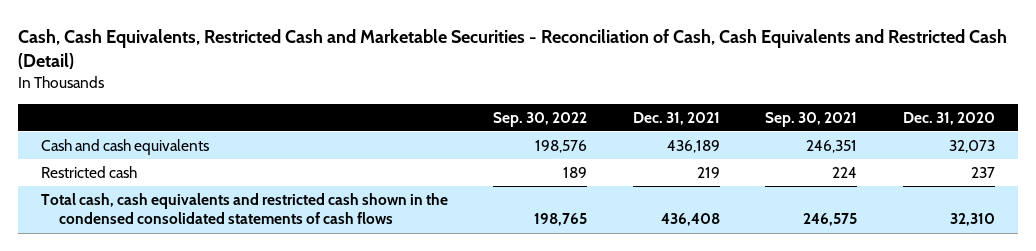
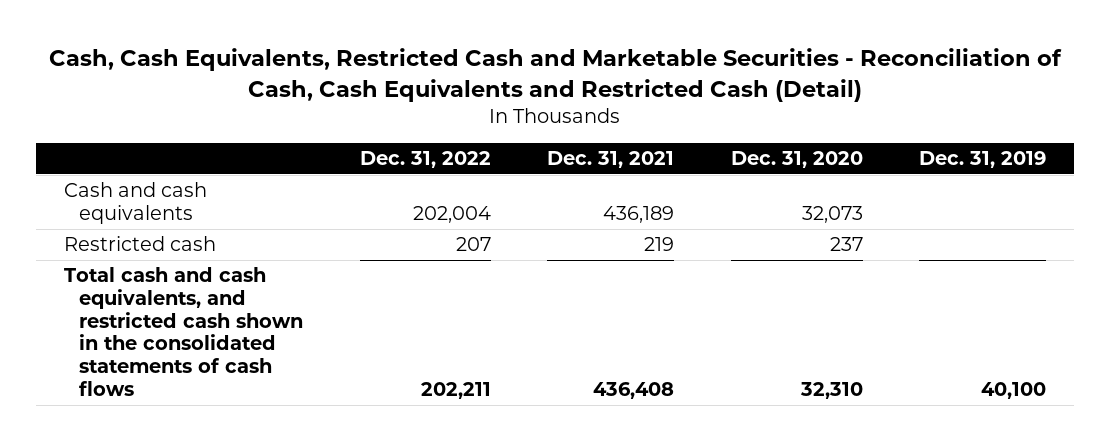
[493,111,588,127] Sep. 30, 2022 -> none
[765,111,858,127] Sep. 30, 2021 -> none
none -> [359,150,491,168] Dec. 31, 2022
none -> [919,150,1047,168] Dec. 31, 2019
[40,193,448,225] Total cash, cash equivalents and restricted cash shown in the condensed consolidated statements of cash flows -> [64,267,304,396] Total cash and cash equivalents, and restricted cash shown in the consolidated statements of cash flows

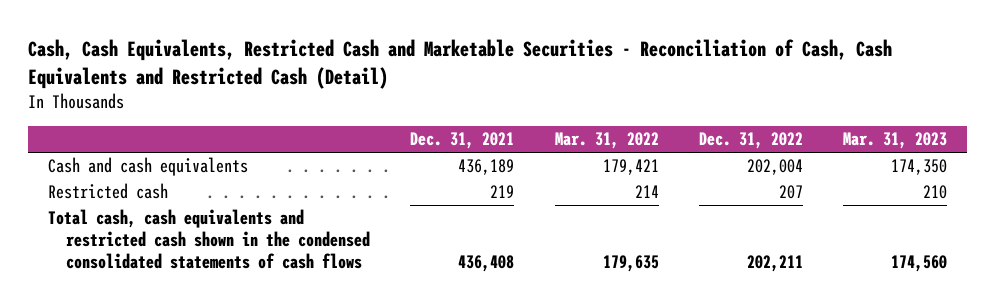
[730,150,863,168] Dec. 31, 2020 -> none
[919,150,1047,168] Dec. 31, 2019 -> none
none -> [554,132,659,150] Mar. 31, 2022
none -> [843,132,948,150] Mar. 31, 2023
[64,267,304,396] Total cash and cash equivalents, and restricted cash shown in the consolidated statements of cash flows -> [47,209,371,269] Total cash, cash equivalents and restricted cash shown in the condensed consolidated statements of cash flows

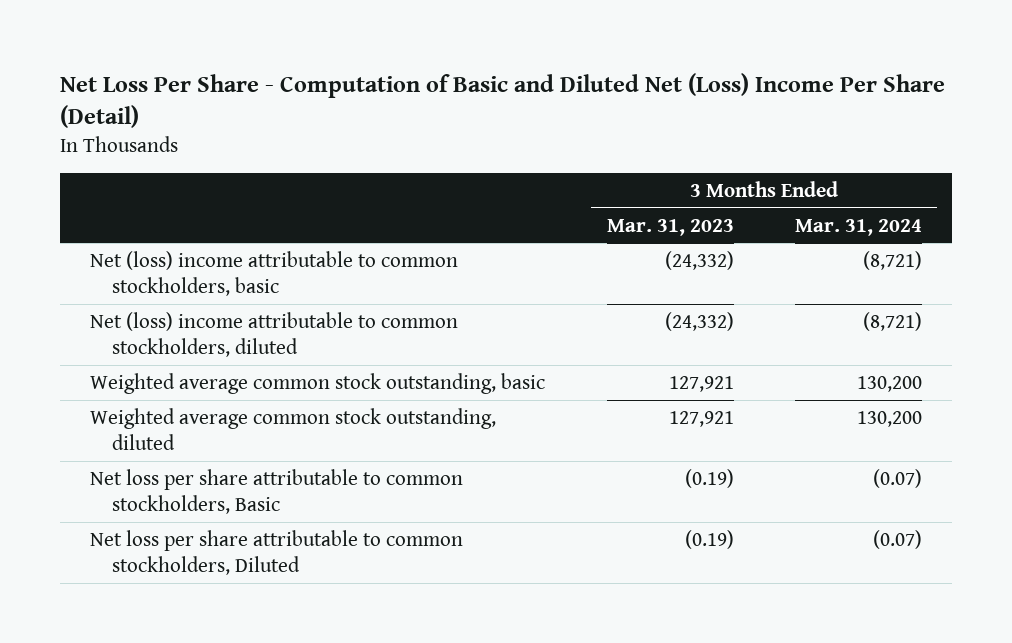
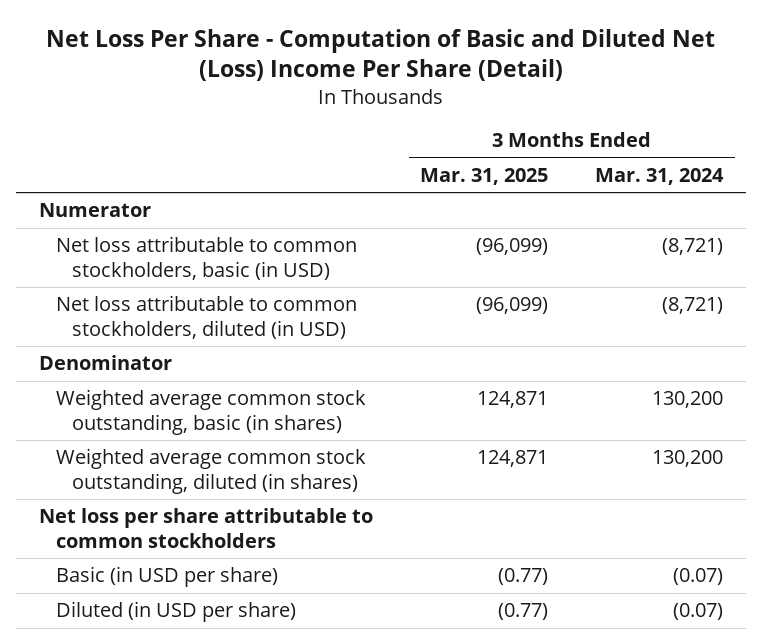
[606,218,734,236] Mar. 31, 2023 -> none
none -> [420,168,549,186] Mar. 31, 2025
none -> [39,203,152,218] Numerator
[90,250,459,296] Net (loss) income attributable to common stockholders, basic -> [55,236,357,280] Net loss attributable to common stockholders, basic (in USD)
[90,311,459,357] Net (loss) income attributable to common stockholders, diluted -> [55,295,357,339] Net loss attributable to common stockholders, diluted (in USD)
none -> [39,355,173,371] Denominator
[90,372,546,394] Weighted average common stock outstanding, basic -> [55,389,366,435] Weighted average common stock outstanding, basic (in shares)
[90,407,497,450] Weighted average common stock outstanding, diluted -> [55,448,366,494] Weighted average common stock outstanding, diluted (in shares)
none -> [39,508,374,548] Net loss per share attributable to common stockholders
[90,468,464,514] Net loss per share attributable to common stockholders, Basic -> [55,566,278,588] Basic (in USD per share)
[90,529,464,575] Net loss per share attributable to common stockholders, Diluted -> [55,601,296,623] Diluted (in USD per share)

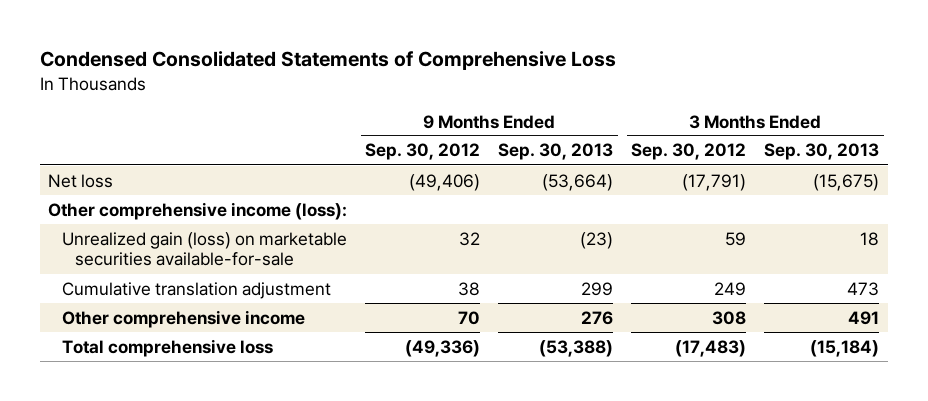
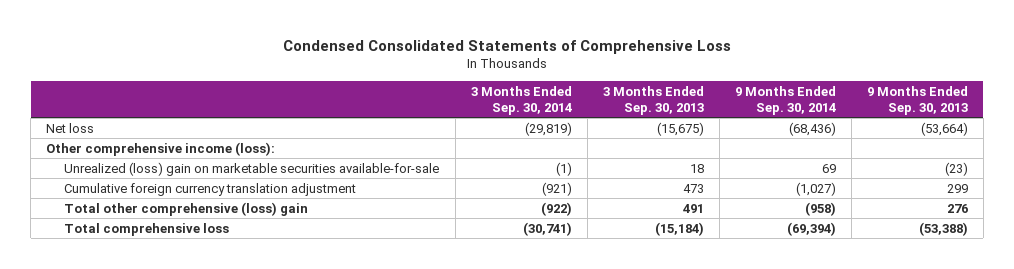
[365,143,481,161] Sep. 30, 2012 -> none
[631,143,747,161] Sep. 30, 2012 -> none
none -> [470,85,572,115] 3 Months Ended Sep. 30, 2014
none -> [734,85,836,115] 9 Months Ended Sep. 30, 2014
[61,231,347,267] Unrealized gain (loss) on marketable securities available-for-sale -> [64,161,440,176] Unrealized (loss) gain on marketable securities available-for-sale
[61,281,331,299] Cumulative translation adjustment -> [64,182,357,196] Cumulative foreign currency translation adjustment
[61,309,305,328] Other comprehensive income -> [64,201,309,216] Total other comprehensive (loss) gain

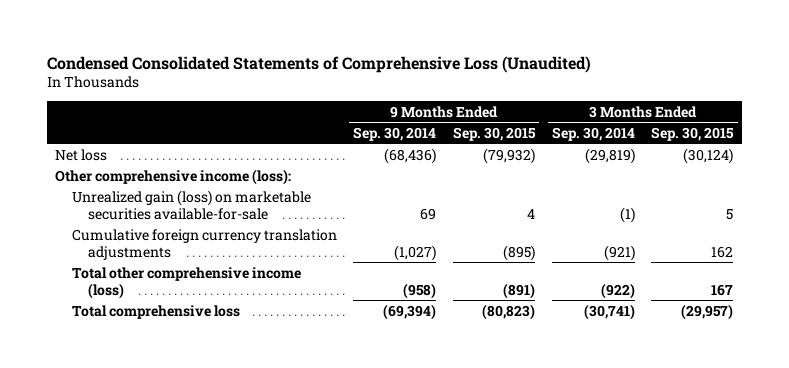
[283,39,732,54] Condensed Consolidated Statements of Comprehensive Loss -> [46,55,591,73] Condensed Consolidated Statements of Comprehensive Loss (Unaudited)
[602,85,704,115] 3 Months Ended Sep. 30, 2013 -> none
[866,85,968,115] 9 Months Ended Sep. 30, 2013 -> none
none -> [453,126,537,141] Sep. 30, 2015
none -> [651,126,735,141] Sep. 30, 2015
[64,161,440,176] Unrealized (loss) gain on marketable securities available-for-sale -> [71,189,311,220] Unrealized gain (loss) on marketable securities available-for-sale
[64,182,357,196] Cumulative foreign currency translation adjustment -> [71,228,337,260] Cumulative foreign currency translation adjustments
[64,201,309,216] Total other comprehensive (loss) gain -> [71,266,301,299] Total other comprehensive income (loss)

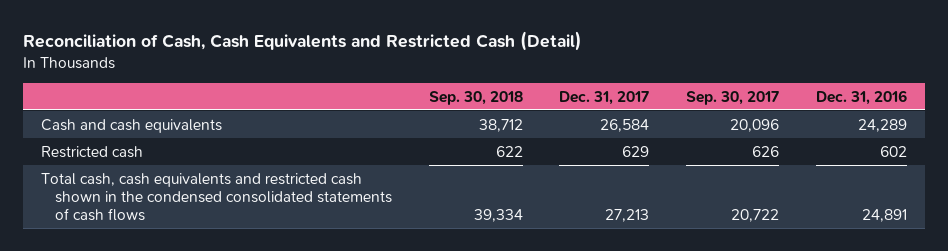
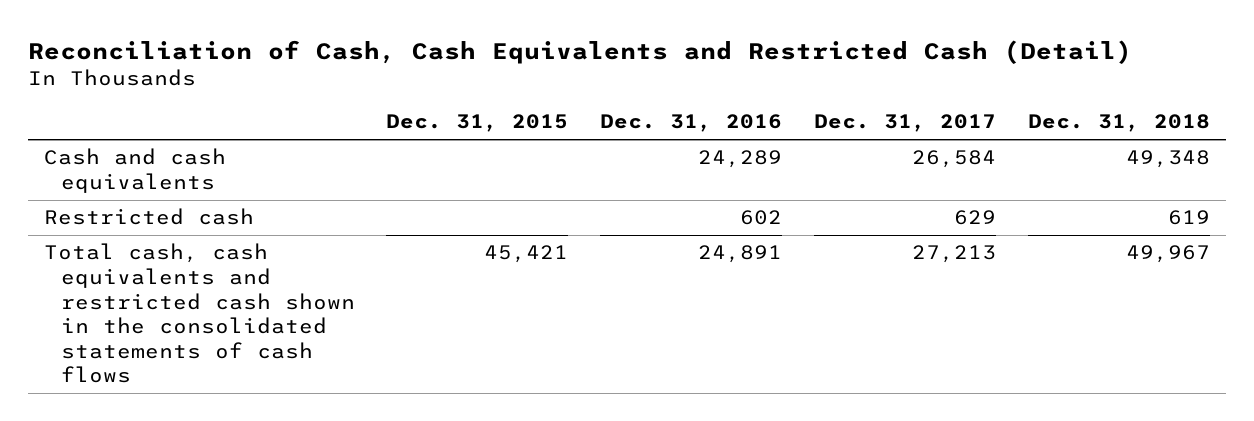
[428,90,523,105] Sep. 30, 2018 -> none
[686,90,780,105] Sep. 30, 2017 -> none
none -> [386,114,569,133] Dec. 31, 2015
none -> [1027,114,1210,133] Dec. 31, 2018
[41,172,393,222] Total cash, cash equivalents and restricted cash shown in the condensed consolidated statements of cash flows -> [44,243,355,384] Total cash, cash equivalents and restricted cash shown in the consolidated statements of cash flows

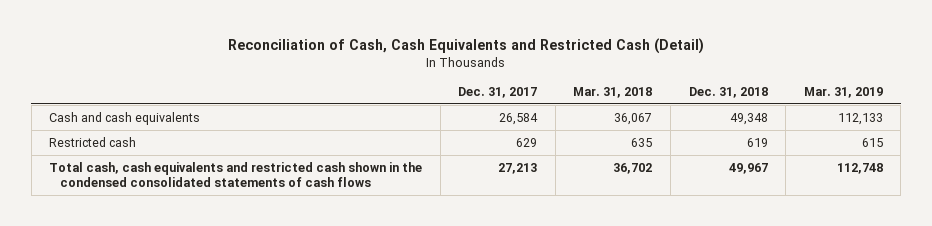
[386,114,569,133] Dec. 31, 2015 -> none
[600,114,783,133] Dec. 31, 2016 -> none
none -> [573,86,653,98] Mar. 31, 2018
none -> [803,86,883,98] Mar. 31, 2019
[44,243,355,384] Total cash, cash equivalents and restricted cash shown in the consolidated statements of cash flows -> [49,161,423,188] Total cash, cash equivalents and restricted cash shown in the condensed consolidated statements of cash flows

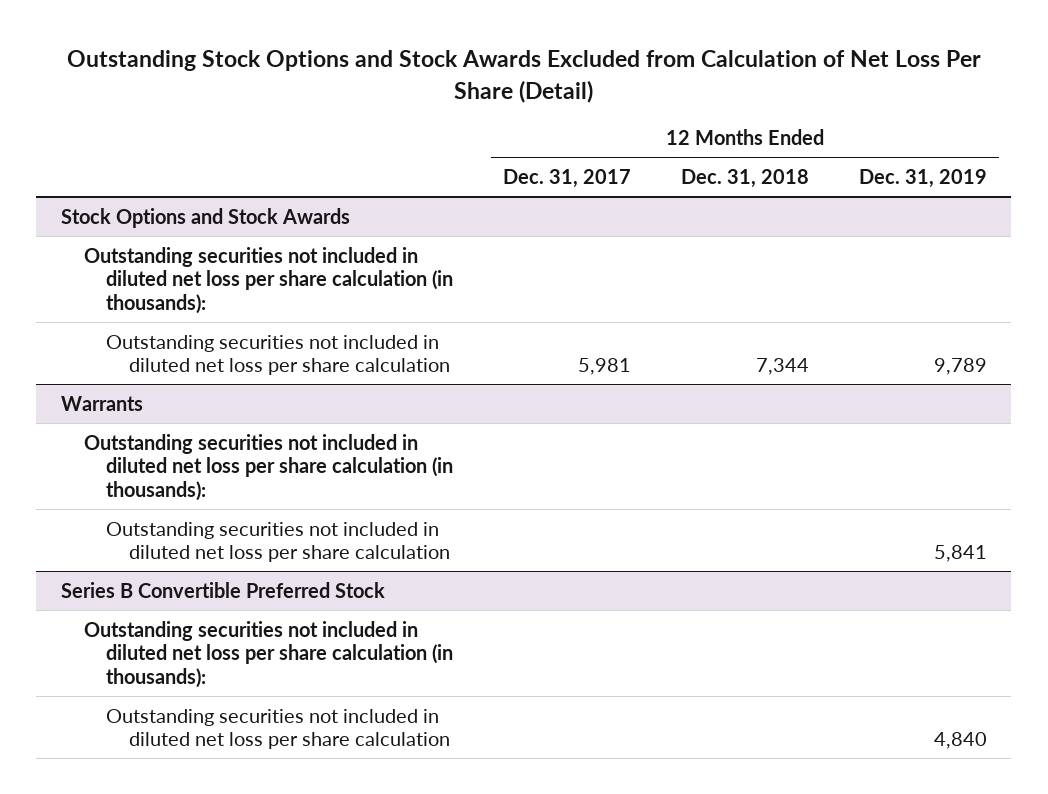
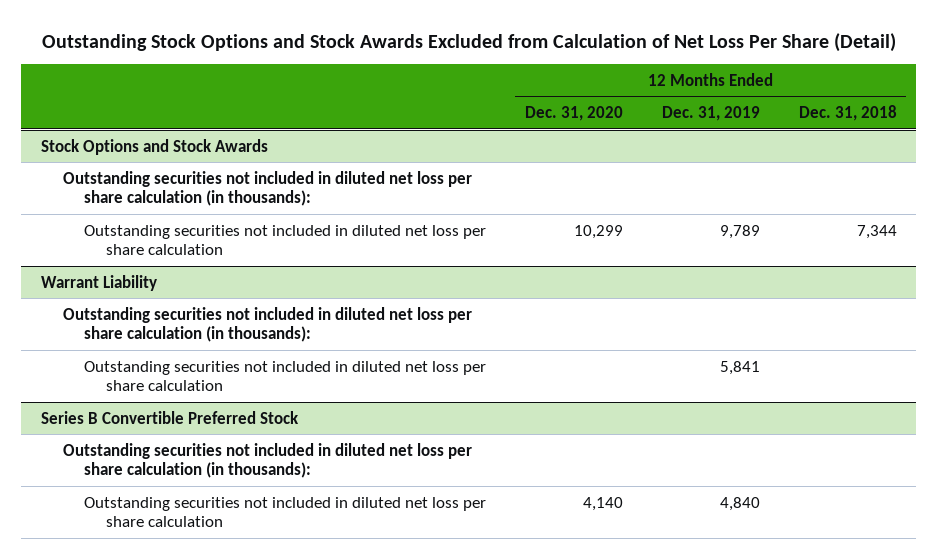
[503,169,632,189] Dec. 31, 2017 -> none
none -> [525,106,624,122] Dec. 31, 2020
[60,395,143,411] Warrants -> [40,274,157,291] Warrant Liability

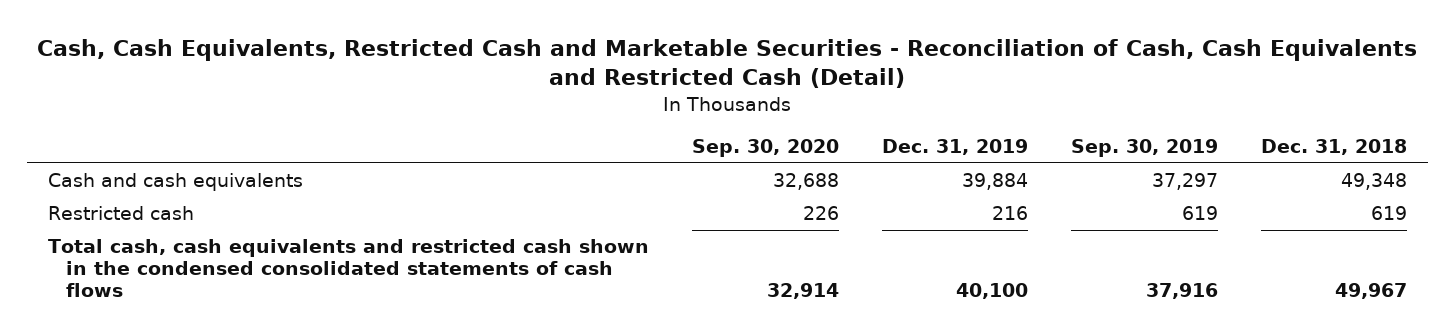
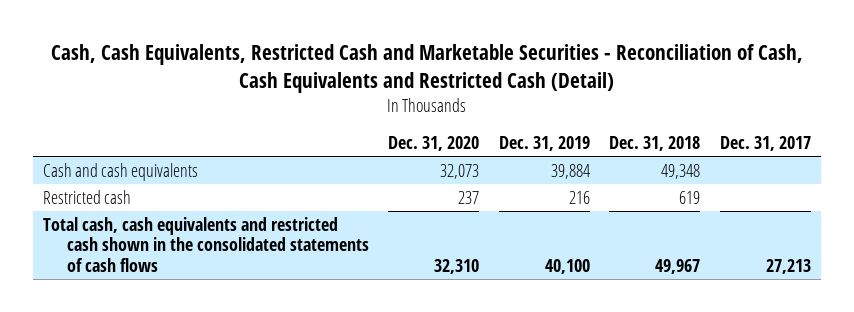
[691,139,839,158] Sep. 30, 2020 -> none
[1070,139,1218,158] Sep. 30, 2019 -> none
none -> [388,136,480,152] Dec. 31, 2020
none -> [719,136,811,152] Dec. 31, 2017
[48,239,650,298] Total cash, cash equivalents and restricted cash shown in the condensed consolidated statements of cash flows -> [42,216,369,273] Total cash, cash equivalents and restricted cash shown in the consolidated statements of cash flows

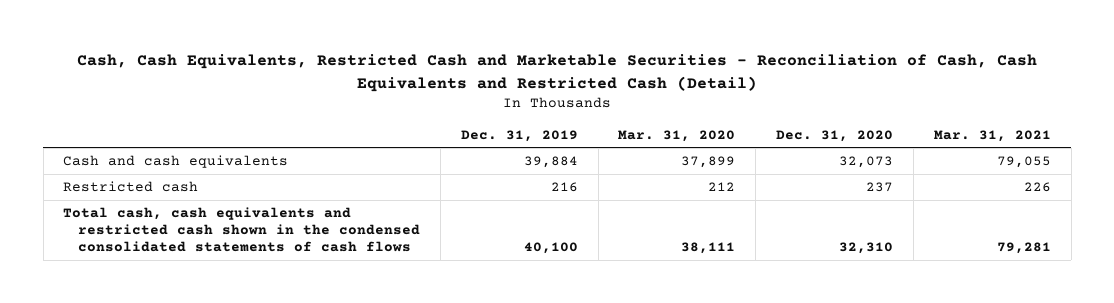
[609,136,701,152] Dec. 31, 2018 -> none
[719,136,811,152] Dec. 31, 2017 -> none
none -> [618,129,736,142] Mar. 31, 2020
none -> [933,129,1051,142] Mar. 31, 2021
[42,216,369,273] Total cash, cash equivalents and restricted cash shown in the consolidated statements of cash flows -> [63,207,421,252] Total cash, cash equivalents and restricted cash shown in the condensed consolidated statements of cash flows

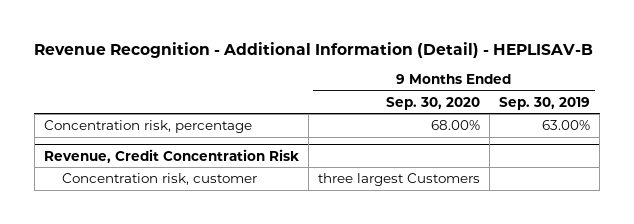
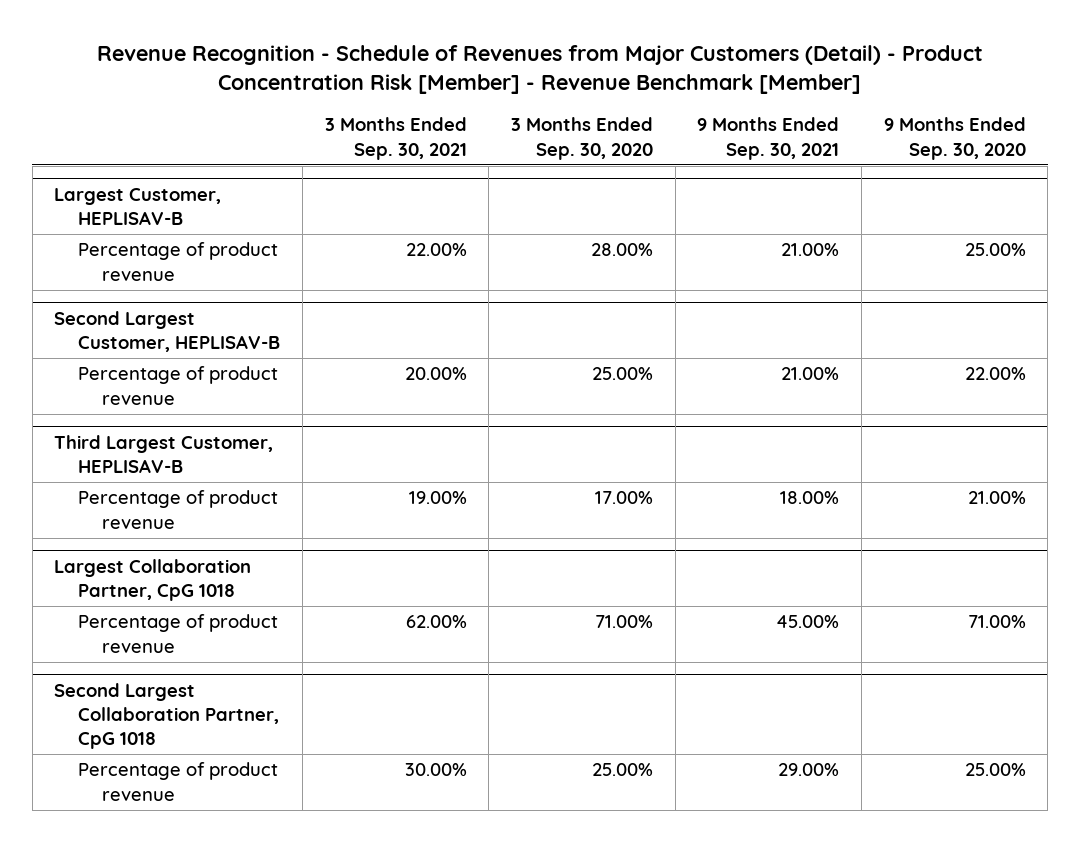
[34,42,594,59] Revenue Recognition - Additional Information (Detail) - HEPLISAV-B -> [96,45,983,95] Revenue Recognition - Schedule of Revenues from Major Customers (Detail) - Product Concentration Risk [Member] - Revenue Benchmark [Member]
[499,96,591,110] Sep. 30, 2019 -> none
none -> [324,117,467,160] 3 Months Ended Sep. 30, 2021
none -> [510,117,653,160] 3 Months Ended Sep. 30, 2020
none -> [697,117,840,160] 9 Months Ended Sep. 30, 2021
[43,119,252,133] Concentration risk, percentage -> none
[43,148,299,163] Revenue, Credit Concentration Risk -> none
[62,172,258,185] Concentration risk, customer -> none
none -> [54,187,222,225] Largest Customer, HEPLISAV-B
none -> [78,242,279,281] Percentage of product revenue
none -> [54,310,281,352] Second Largest Customer, HEPLISAV-B
none -> [78,366,279,405] Percentage of product revenue
none -> [54,434,274,473] Third Largest Customer, HEPLISAV-B
none -> [78,490,279,529] Percentage of product revenue
none -> [54,558,252,601] Largest Collaboration Partner, CpG 1018
none -> [78,614,279,653] Percentage of product revenue
none -> [54,682,280,750] Second Largest Collaboration Partner, CpG 1018
none -> [78,762,279,801] Percentage of product revenue

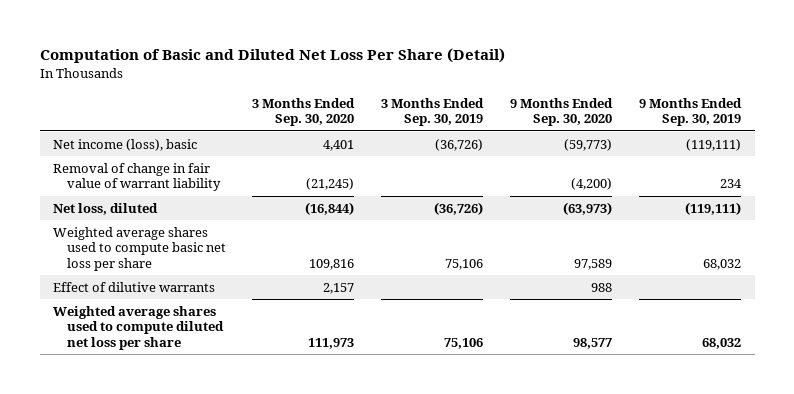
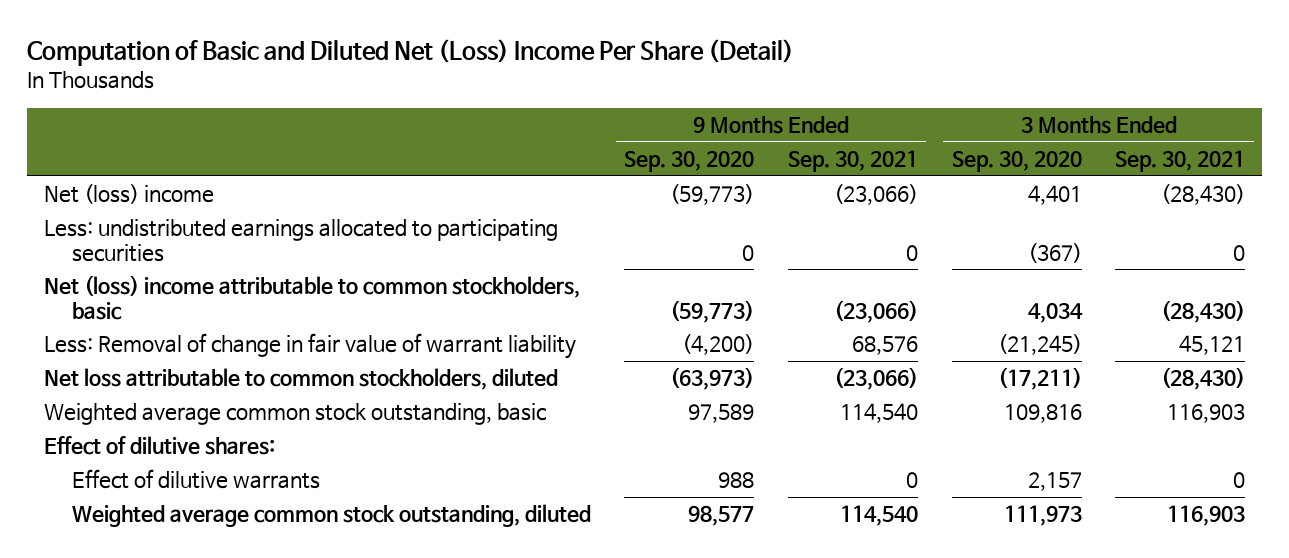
[39,47,505,63] Computation of Basic and Diluted Net Loss Per Share (Detail) -> [27,39,795,67] Computation of Basic and Diluted Net (Loss) Income Per Share (Detail)
[381,97,485,127] 3 Months Ended Sep. 30, 2019 -> none
[639,97,743,127] 9 Months Ended Sep. 30, 2019 -> none
none -> [788,150,919,173] Sep. 30, 2021
none -> [1115,150,1246,173] Sep. 30, 2021
none -> [43,184,214,205] Net (loss) income
none -> [43,219,558,262] Less: undistributed earnings allocated to participating securities
[52,138,197,151] Net income (loss), basic -> [43,275,580,320] Net (loss) income attributable to common stockholders, basic
[323,139,355,151] 4,401 -> [1027,302,1083,323] 4,034
[52,162,221,192] Removal of change in fair value of warrant liability -> [43,333,576,360] Less: Removal of change in fair value of warrant liability
[52,202,158,215] Net loss, diluted -> [43,368,558,391] Net loss attributable to common stockholders, diluted
[305,201,355,215] (16,844) -> [997,367,1082,391] (17,211)
[52,226,226,272] Weighted average shares used to compute basic net loss per share -> [43,403,546,426] Weighted average common stock outstanding, basic
none -> [43,436,275,456] Effect of dilutive shares:
[52,305,224,351] Weighted average shares used to compute diluted net loss per share -> [71,504,591,528] Weighted average common stock outstanding, diluted

